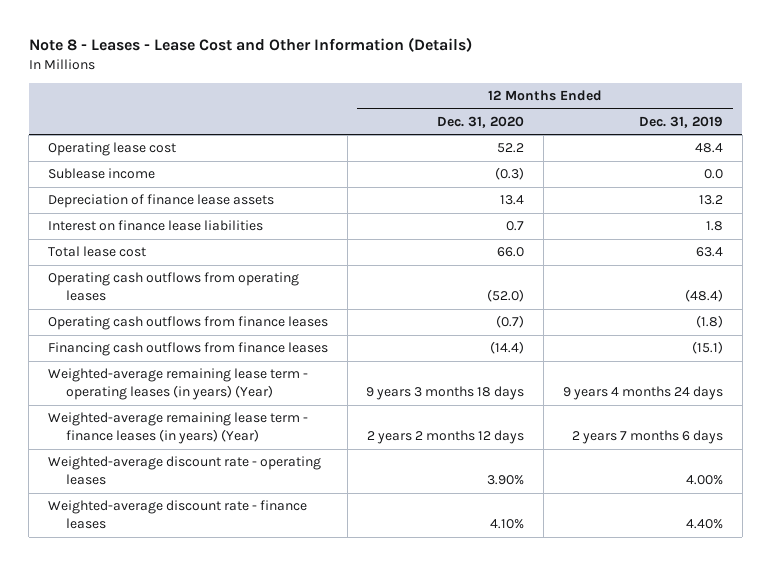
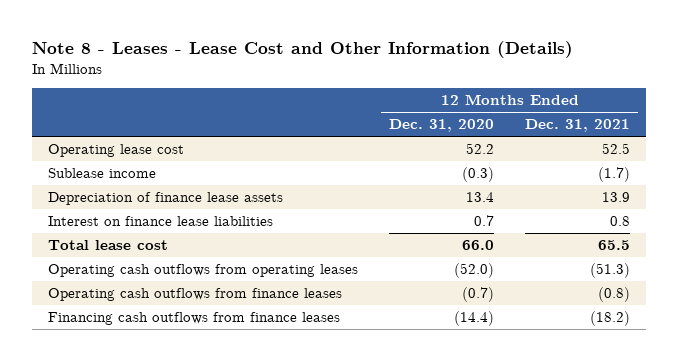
[639,115,724,128] Dec. 31, 2019 -> none
none -> [525,119,631,133] Dec. 31, 2021
[47,368,308,401] Weighted-average remaining lease term - operating leases (in years) (Year) -> none
[47,412,308,445] Weighted-average remaining lease term - finance leases (in years) (Year) -> none
[47,456,321,486] Weighted-average discount rate - operating leases -> none
[47,500,307,530] Weighted-average discount rate - finance leases -> none

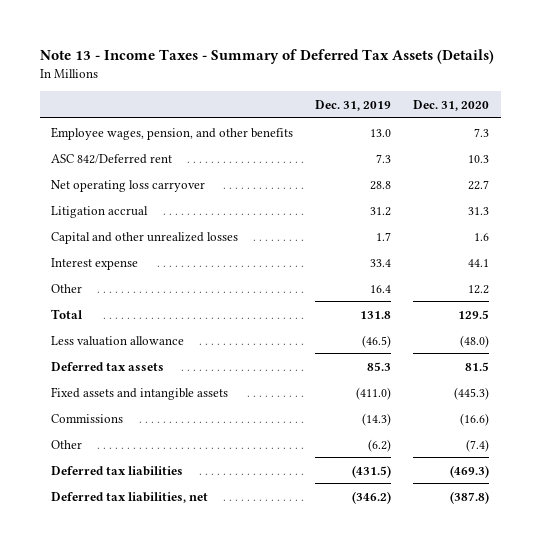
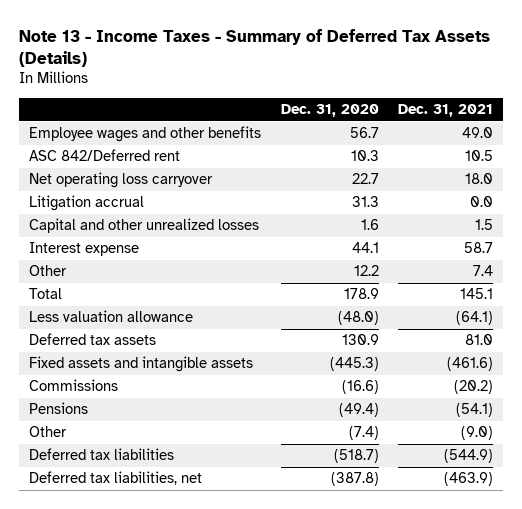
[315,99,392,111] Dec. 31, 2019 -> none
none -> [397,104,493,118] Dec. 31, 2021
[51,126,294,140] Employee wages, pension, and other benefits -> [29,126,262,143] Employee wages and other benefits
[474,127,490,137] 7.3 -> [349,127,379,139] 56.7
[458,309,490,319] 129.5 -> [343,288,379,300] 178.9
[465,361,490,371] 81.5 -> [341,334,379,346] 130.9
none -> [29,402,89,415] Pensions
[450,464,490,478] (469.3) -> [333,449,379,464] (518.7)

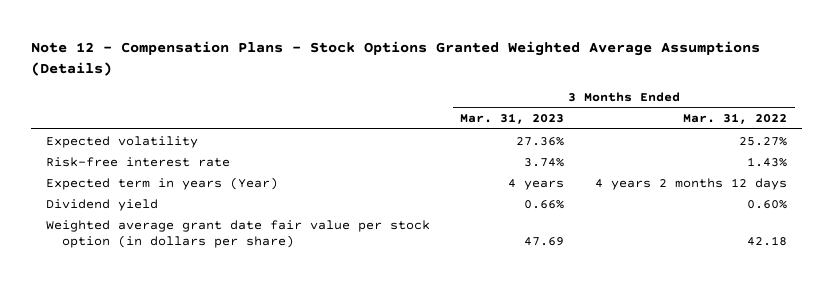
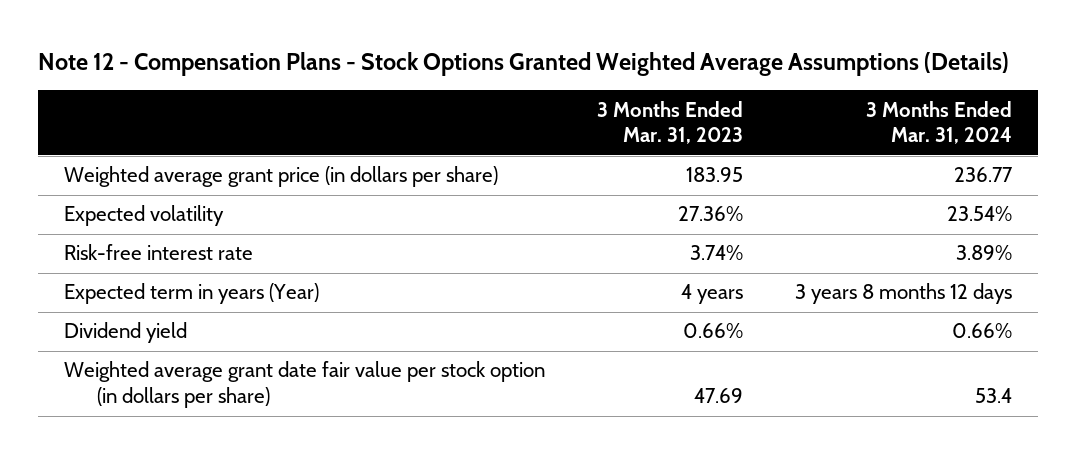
[682,113,787,125] Mar. 31, 2022 -> none
none -> [865,100,1012,145] 3 Months Ended Mar. 31, 2024
none -> [64,166,499,188] Weighted average grant price (in dollars per share)

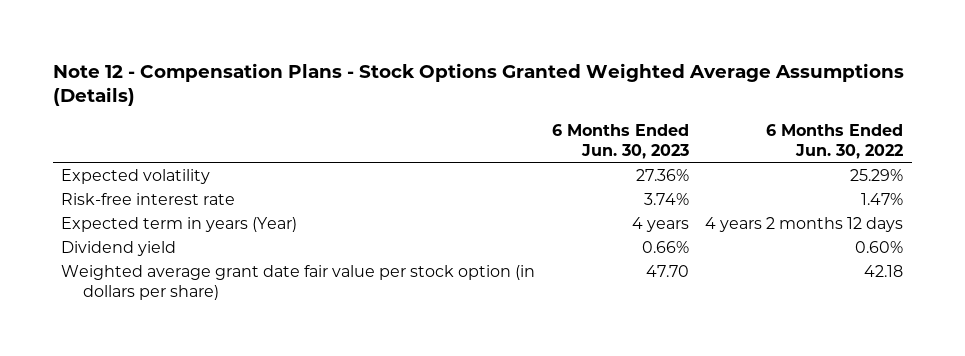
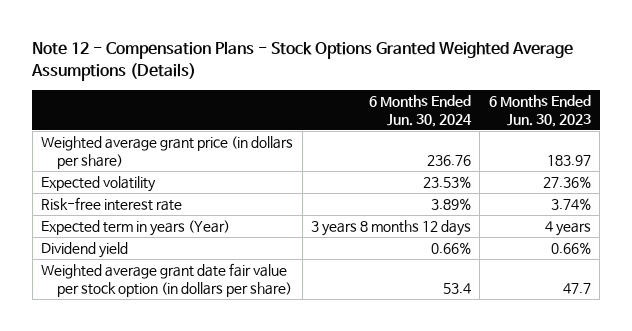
[766,123,904,159] 6 Months Ended Jun. 30, 2022 -> none
none -> [369,95,473,127] 6 Months Ended Jun. 30, 2024
none -> [41,136,294,169] Weighted average grant price (in dollars per share)
[645,264,689,277] 47.70 -> [562,282,591,294] 47.7

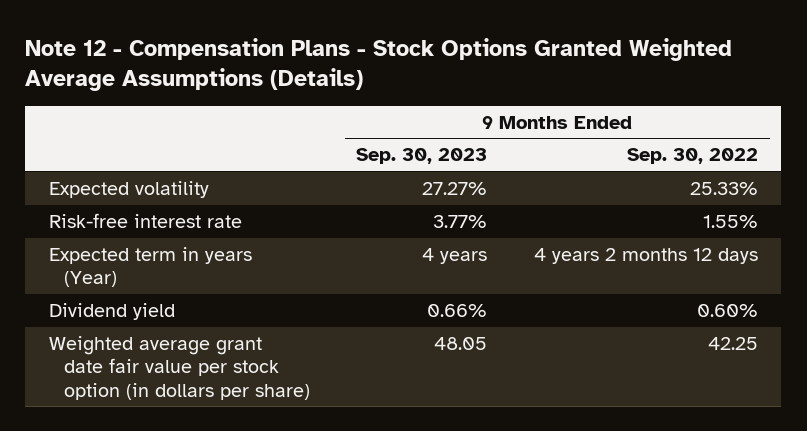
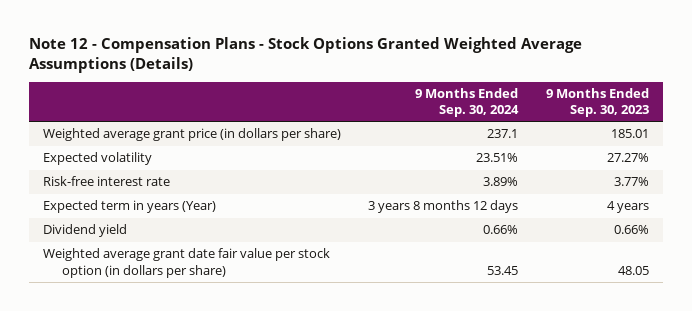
[627,148,759,165] Sep. 30, 2022 -> none
none -> [415,87,520,118] 9 Months Ended Sep. 30, 2024
none -> [42,128,341,142] Weighted average grant price (in dollars per share)

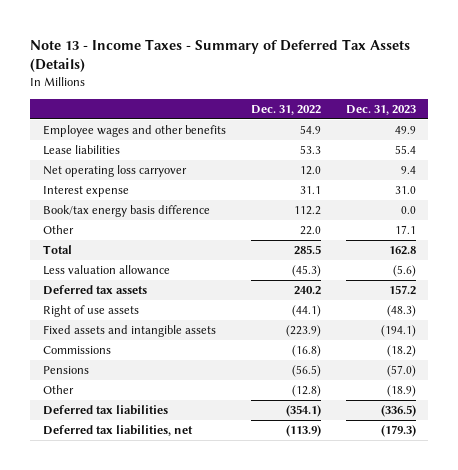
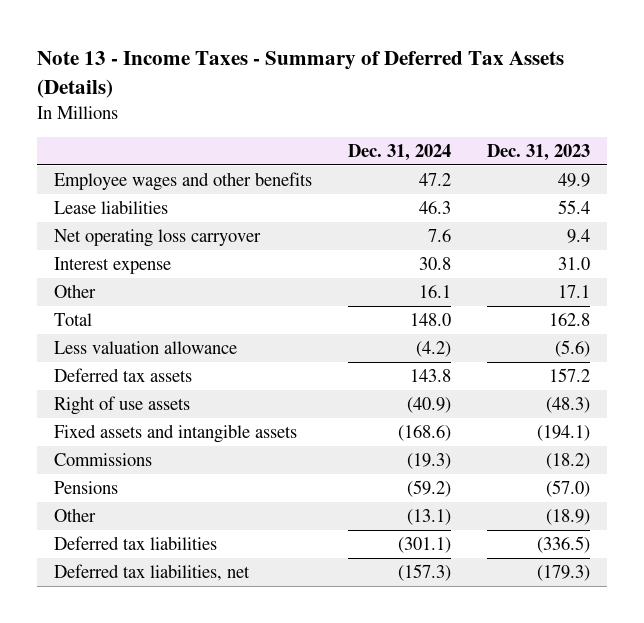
[250,105,321,116] Dec. 31, 2022 -> none
none -> [347,143,451,161] Dec. 31, 2024
[42,204,210,217] Book/tax energy basis difference -> none

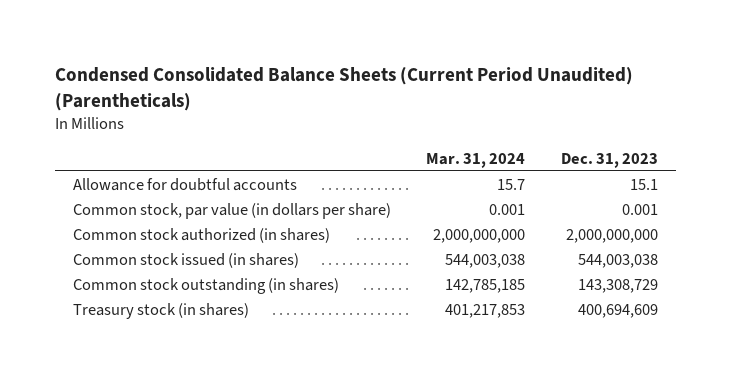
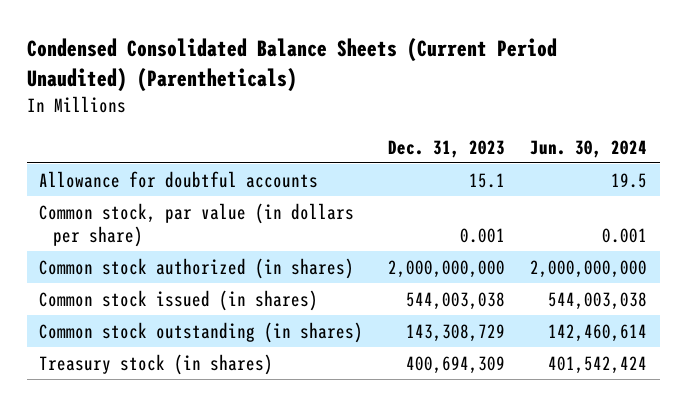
[426,152,526,168] Mar. 31, 2024 -> none
none -> [530,139,648,158] Jun. 30, 2024
[578,303,659,318] 400,694,609 -> [406,355,506,374] 400,694,309

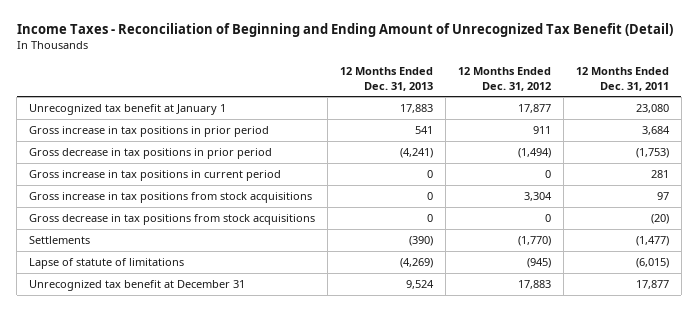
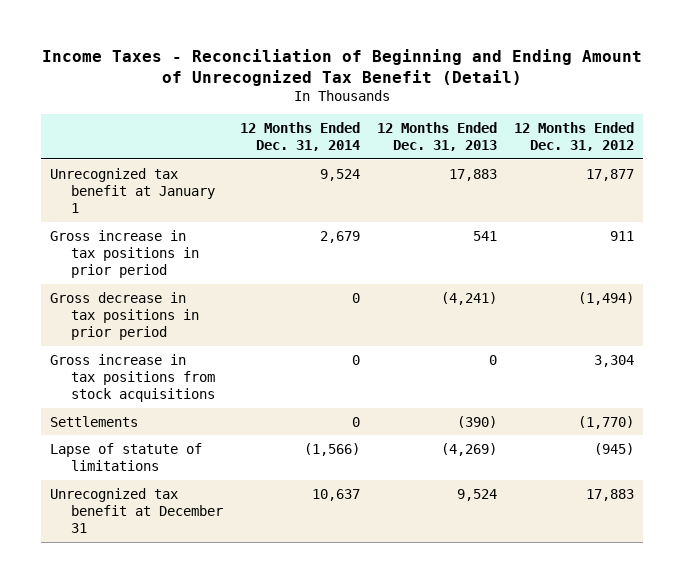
[575,67,669,91] 12 Months Ended Dec. 31, 2011 -> none
none -> [240,121,361,152] 12 Months Ended Dec. 31, 2014
[29,169,282,181] Gross increase in tax positions in current period -> none
[29,213,316,225] Gross decrease in tax positions from stock acquisitions -> none

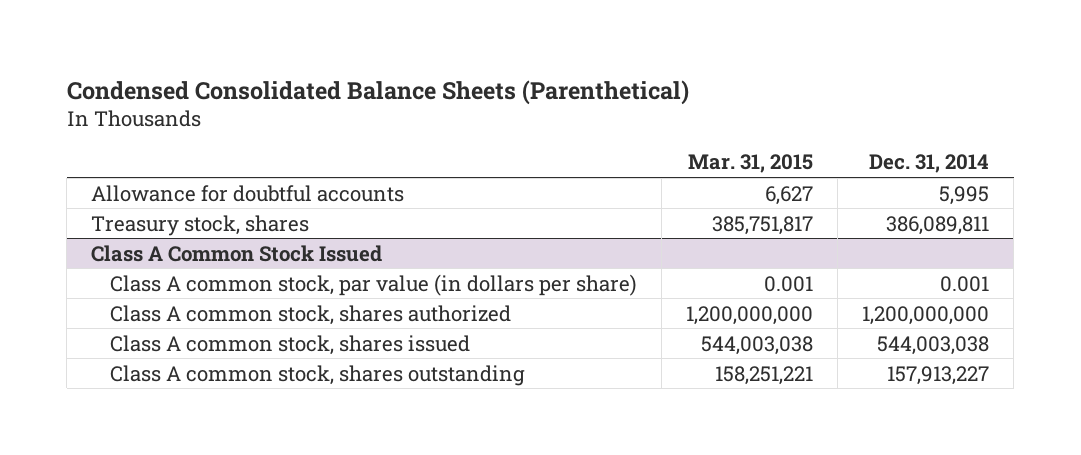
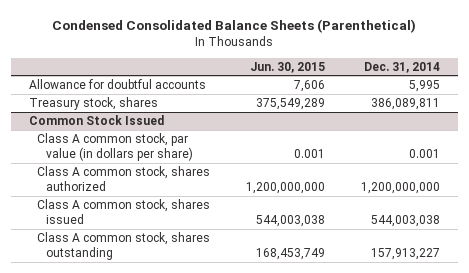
[688,154,814,174] Mar. 31, 2015 -> none
none -> [250,61,326,73] Jun. 30, 2015
[91,244,383,262] Class A Common Stock Issued -> [28,115,164,126] Common Stock Issued

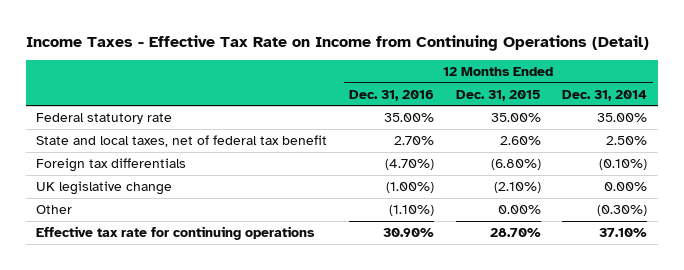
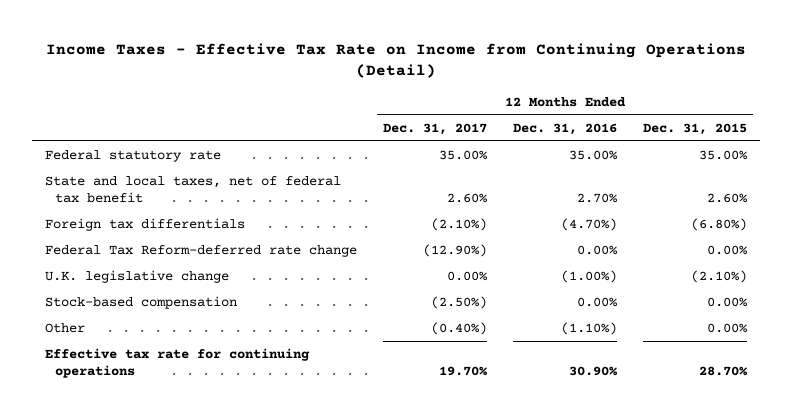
[562,89,648,101] Dec. 31, 2014 -> none
none -> [383,122,488,135] Dec. 31, 2017
none -> [45,244,358,257] Federal Tax Reform-deferred rate change
[36,180,173,195] UK legislative change -> [45,269,230,283] U.K. legislative change
none -> [45,295,238,309] Stock-based compensation

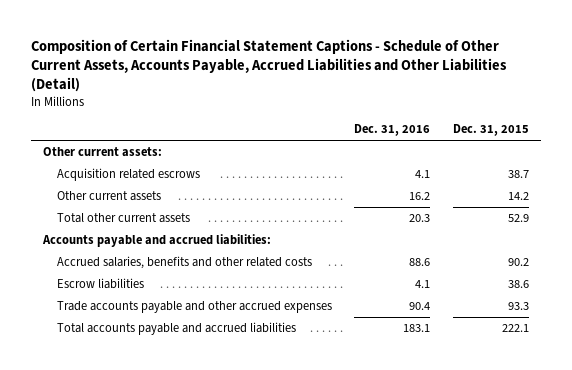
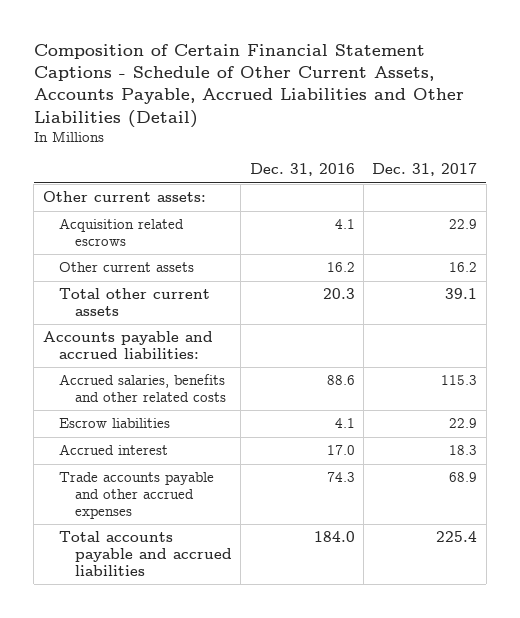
[453,124,530,137] Dec. 31, 2015 -> none
none -> [372,163,478,177] Dec. 31, 2017
none -> [58,444,168,456] Accrued interest
[409,302,431,311] 90.4 -> [326,472,355,483] 74.3
[403,324,431,333] 183.1 -> [313,531,355,543] 184.0

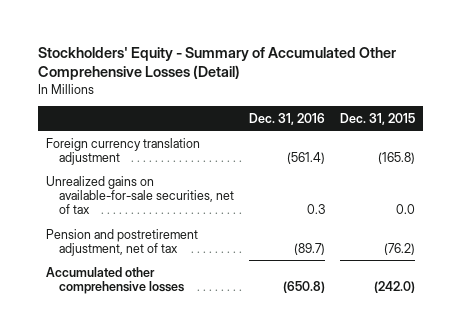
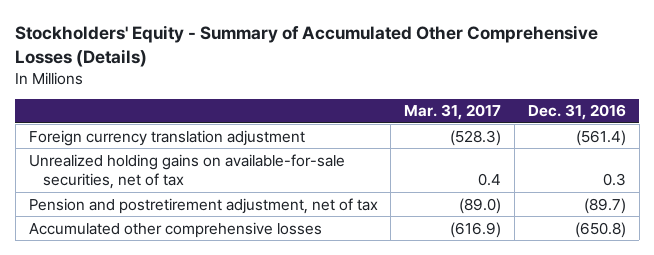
[38,46,397,81] Stockholders' Equity - Summary of Accumulated Other Comprehensive Losses (Detail) -> [15,25,599,67] Stockholders' Equity - Summary of Accumulated Other Comprehensive Losses (Details)
[340,112,416,125] Dec. 31, 2015 -> none
none -> [404,104,502,121] Mar. 31, 2017
[45,175,235,215] Unrealized gains on available-for-sale securities, net of tax -> [28,153,345,190] Unrealized holding gains on available-for-sale securities, net of tax

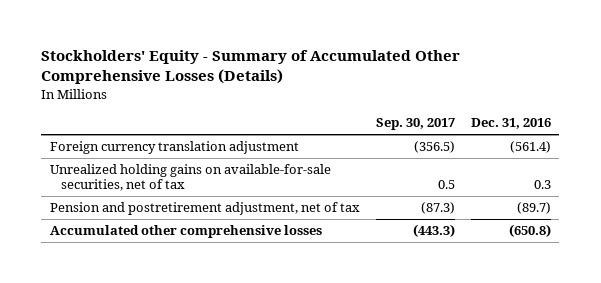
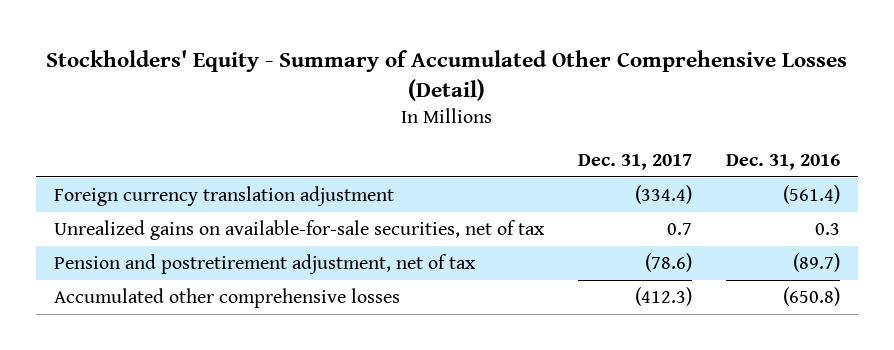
[41,50,461,85] Stockholders' Equity - Summary of Accumulated Other Comprehensive Losses (Details) -> [46,49,848,101] Stockholders' Equity - Summary of Accumulated Other Comprehensive Losses (Detail)
[375,118,455,131] Sep. 30, 2017 -> none
none -> [578,153,693,170] Dec. 31, 2017
[49,163,331,192] Unrealized holding gains on available-for-sale securities, net of tax -> [53,220,545,241] Unrealized gains on available-for-sale securities, net of tax

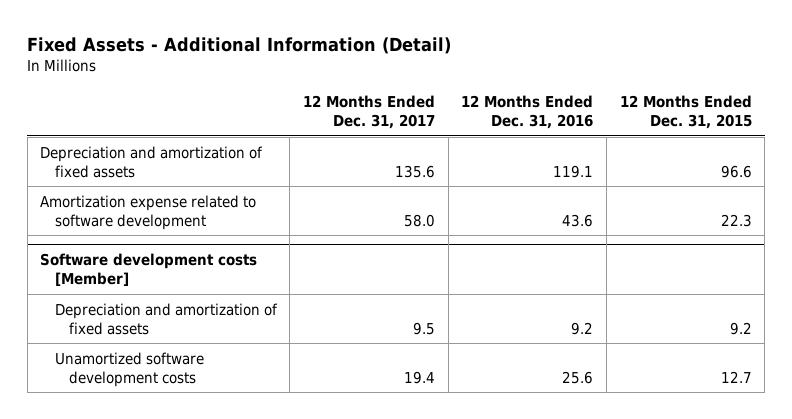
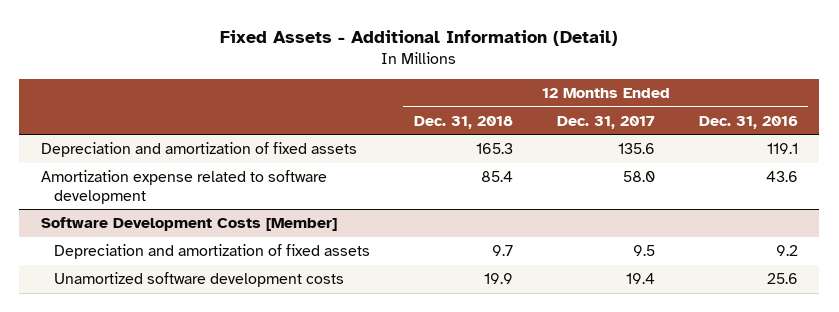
[619,95,752,130] 12 Months Ended Dec. 31, 2015 -> none
none -> [414,115,514,129] Dec. 31, 2018
[40,253,258,287] Software development costs [Member] -> [41,216,338,231] Software Development Costs [Member]

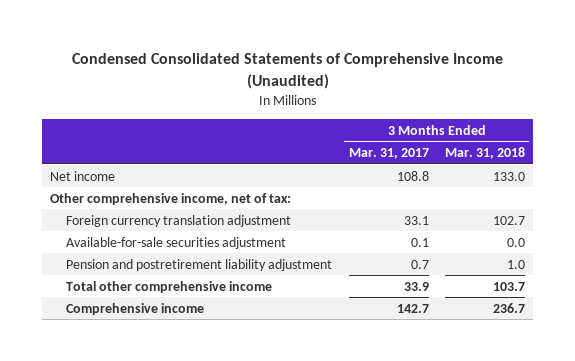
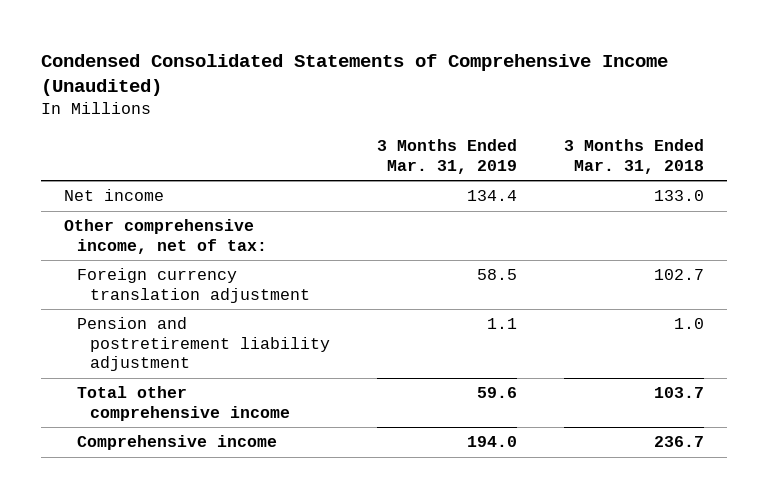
[348,147,429,159] Mar. 31, 2017 -> none
none -> [377,139,518,174] 3 Months Ended Mar. 31, 2019
[66,236,287,249] Available-for-sale securities adjustment -> none

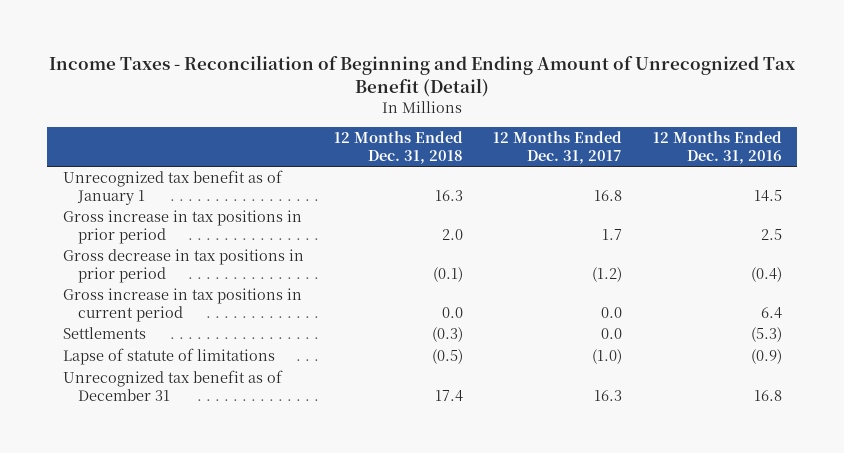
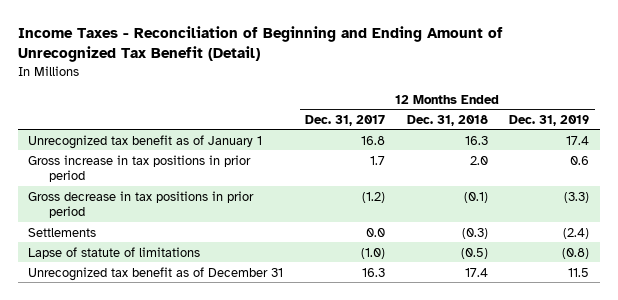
[652,131,782,164] 12 Months Ended Dec. 31, 2016 -> none
none -> [509,114,590,126] Dec. 31, 2019
[62,288,302,322] Gross increase in tax positions in current period -> none

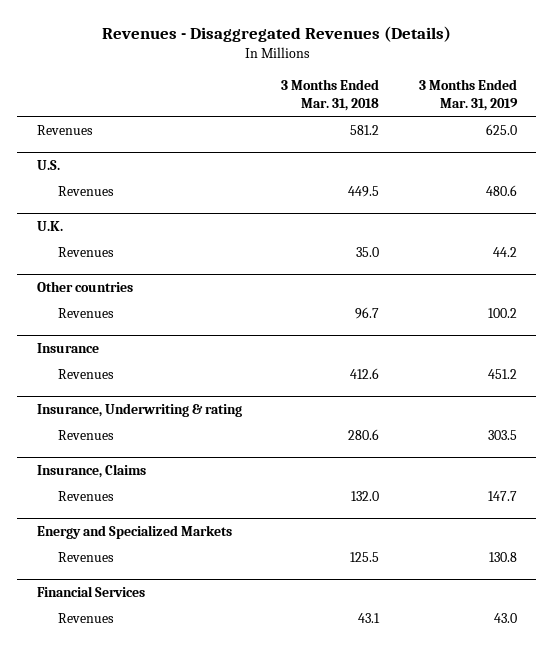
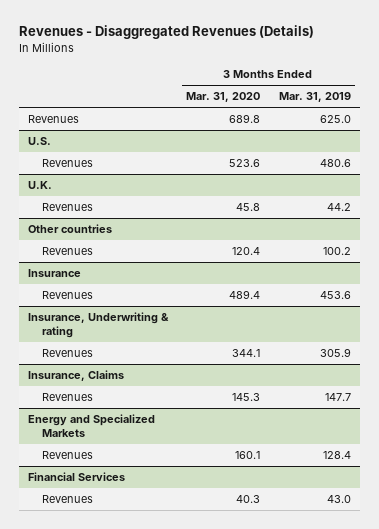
[281,79,380,112] 3 Months Ended Mar. 31, 2018 -> none
none -> [186,92,261,103] Mar. 31, 2020
[487,368,517,379] 451.2 -> [319,291,351,300] 453.6
[487,429,517,440] 303.5 -> [319,348,351,358] 305.9
[488,551,517,562] 130.8 -> [322,451,351,460] 128.4

